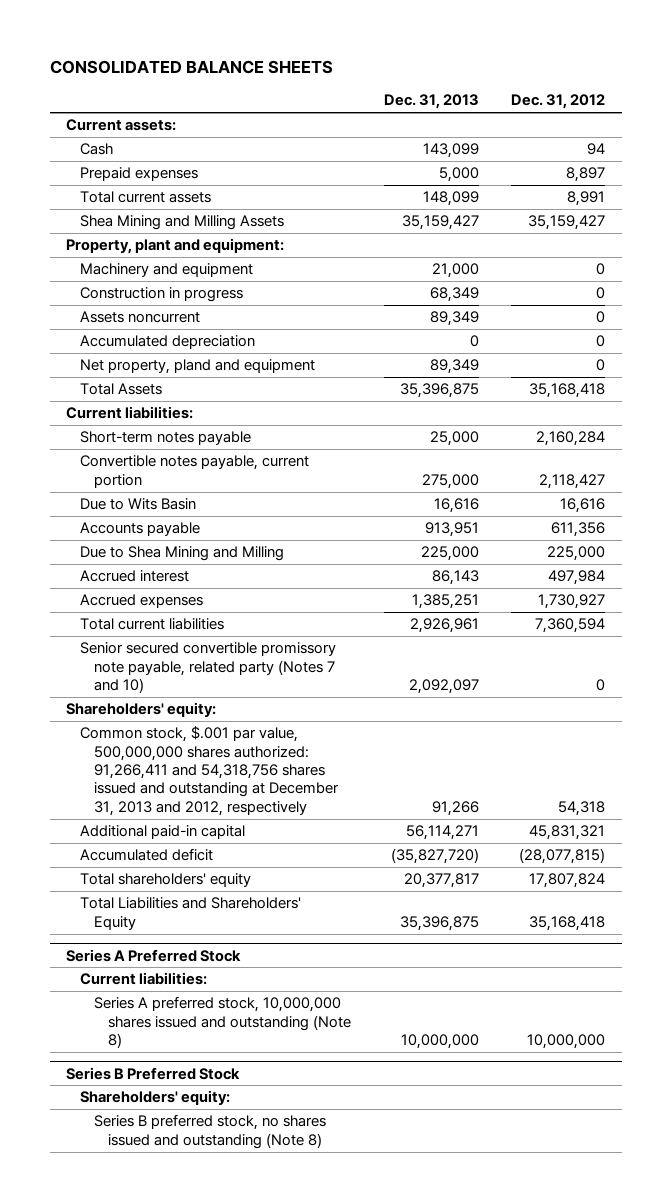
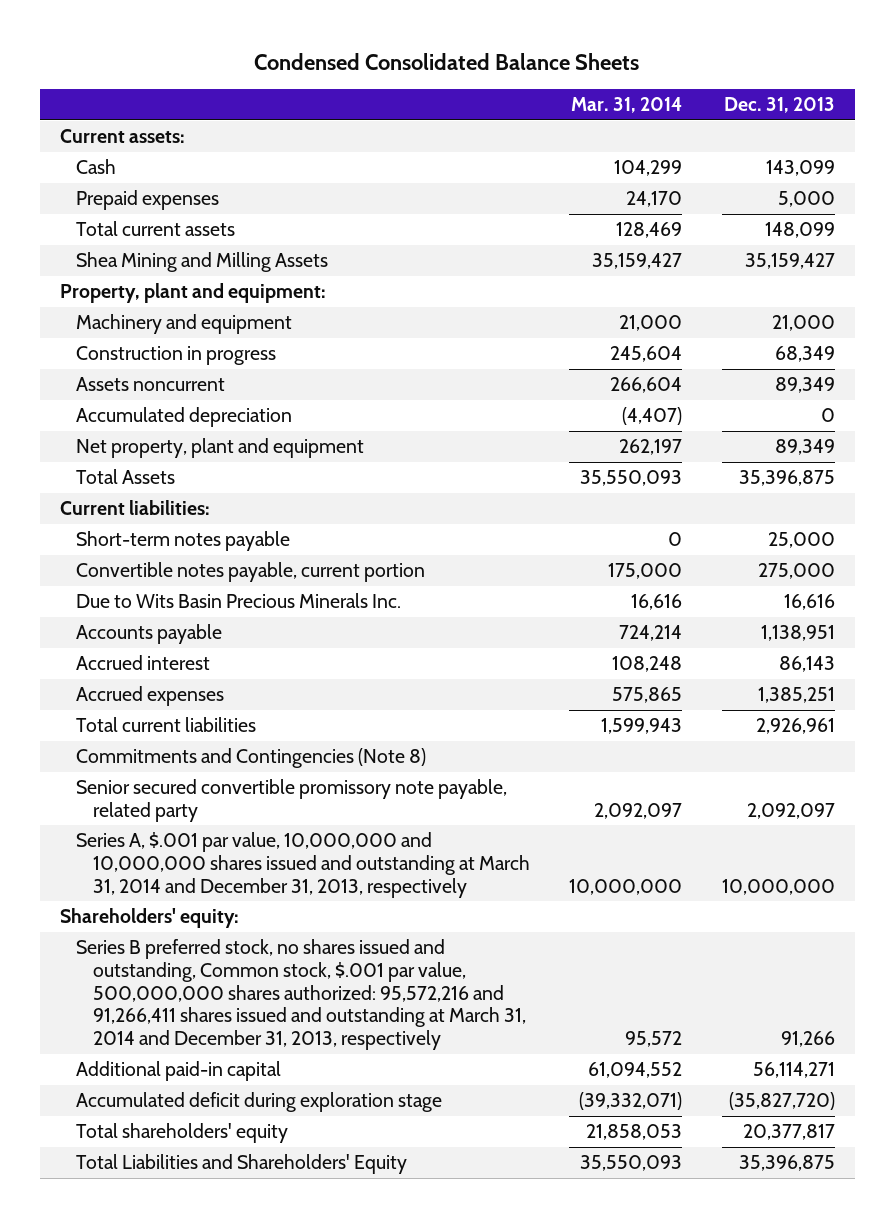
[49,59,333,74] CONSOLIDATED BALANCE SHEETS -> [254,53,640,71] Condensed Consolidated Balance Sheets
[511,94,606,110] Dec. 31, 2012 -> none
none -> [571,97,683,114] Mar. 31, 2014
[80,359,316,375] Net property, pland and equipment -> [76,438,365,459] Net property, plant and equipment
[80,546,285,562] Due to Shea Mining and Milling -> none
[80,498,197,511] Due to Wits Basin -> [76,593,402,609] Due to Wits Basin Precious Minerals Inc.
[424,522,479,538] 913,951 -> [760,625,835,642] 1,138,951
none -> [76,748,427,769] Commitments and Contingencies (Note 8)
[80,642,337,694] Senior secured convertible promissory note payable, related party (Notes 7 and 10) -> [76,779,508,822] Senior secured convertible promissory note payable, related party
none -> [76,832,530,898] Series A, $.001 par value, 10,000,000 and 10,000,000 shares issued and outstanding at March 31, 2014 and December 31, 2013, respectively
[80,726,340,816] Common stock, $.001 par value, 500,000,000 shares authorized: 91,266,411 and 54,318,756 shares issued and outstanding at December 31, 2013 and 2012, respectively -> [76,939,526,1051] Series B preferred stock, no shares issued and outstanding, Common stock, $.001 par value, 500,000,000 shares authorized: 95,572,216 and 91,266,411 shares issued and outstanding at March 31, 2014 and December 31, 2013, respectively
[80,848,214,862] Accumulated deficit -> [76,1092,443,1113] Accumulated deficit during exploration stage
[66,948,242,962] Series A Preferred Stock -> none
[80,972,208,986] Current liabilities: -> none
[94,996,351,1049] Series A preferred stock, 10,000,000 shares issued and outstanding (Note 8) -> none
[66,1066,241,1080] Series B Preferred Stock -> none
[80,1090,231,1106] Shareholders' equity: -> none
[94,1114,327,1149] Series B preferred stock, no shares issued and outstanding (Note 8) -> none

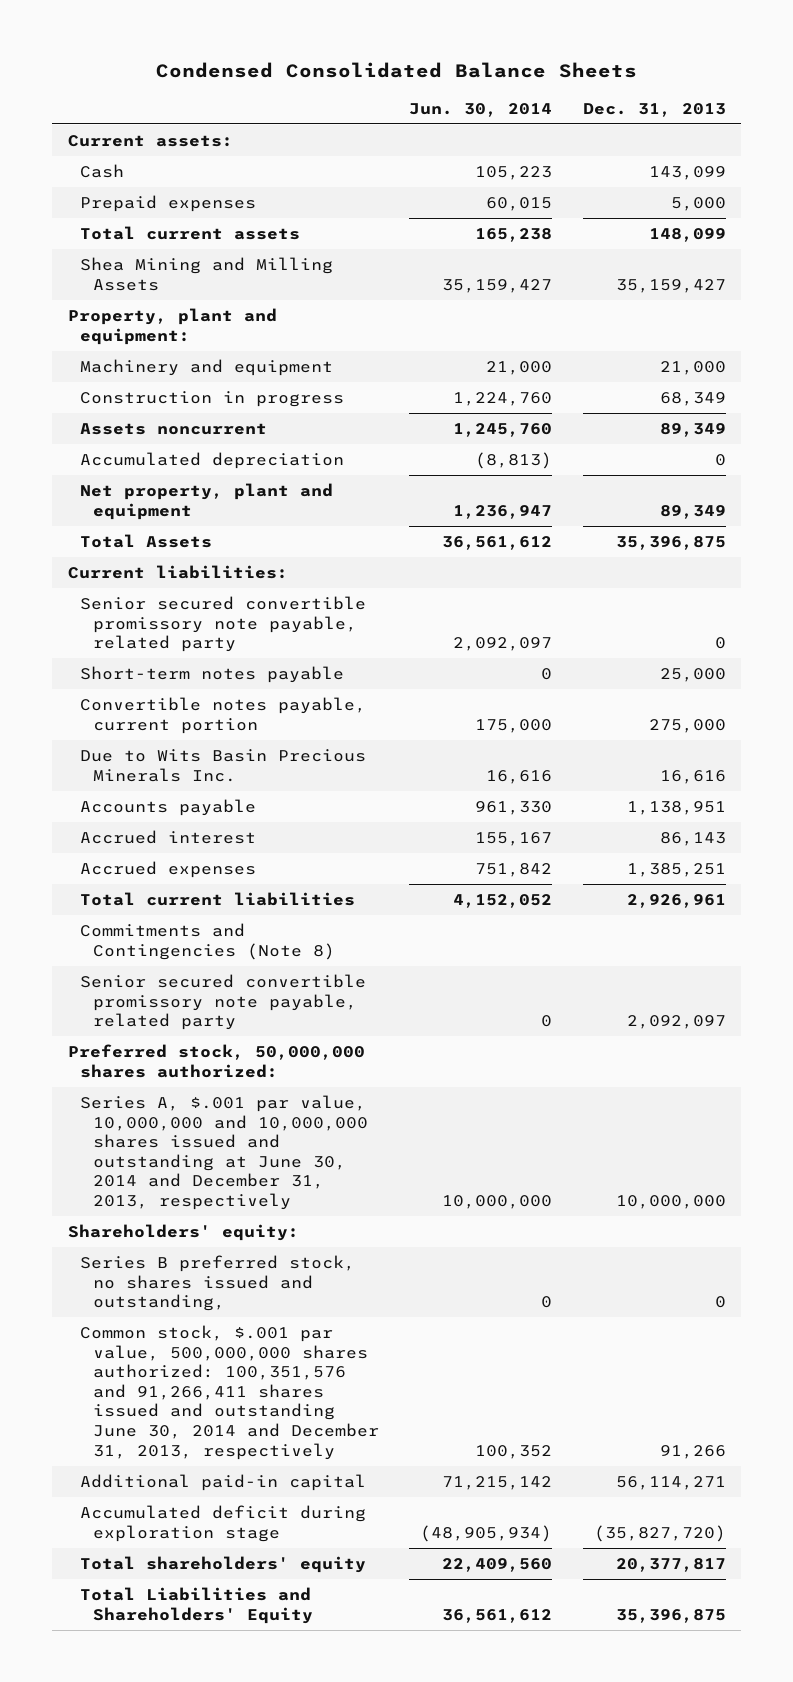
[571,97,683,114] Mar. 31, 2014 -> none
none -> [409,102,553,117] Jun. 30, 2014
none -> [80,596,367,653] Senior secured convertible promissory note payable, related party
none -> [67,1044,365,1078] Preferred stock, 50,000,000 shares authorized:
[76,832,530,898] Series A, $.001 par value, 10,000,000 and 10,000,000 shares issued and outstanding at March 31, 2014 and December 31, 2013, respectively -> [80,1095,368,1210] Series A, $.001 par value, 10,000,000 and 10,000,000 shares issued and outstanding at June 30, 2014 and December 31, 2013, respectively
none -> [80,1255,356,1312] Series B preferred stock, no shares issued and outstanding,
[76,939,526,1051] Series B preferred stock, no shares issued and outstanding, Common stock, $.001 par value, 500,000,000 shares authorized: 95,572,216 and 91,266,411 shares issued and outstanding at March 31, 2014 and December 31, 2013, respectively -> [80,1325,379,1460] Common stock, $.001 par value, 500,000,000 shares authorized: 100,351,576 and 91,266,411 shares issued and outstanding June 30, 2014 and December 31, 2013, respectively

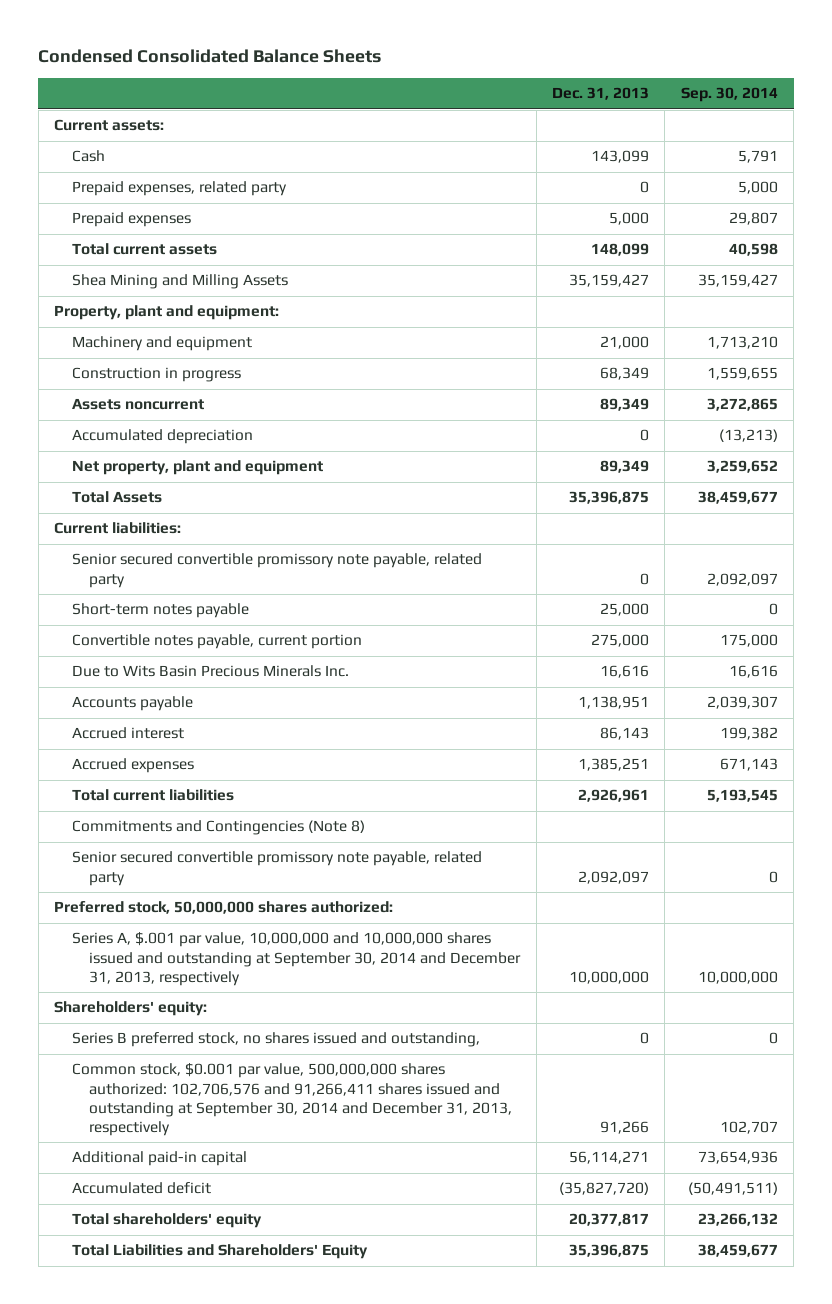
[409,102,553,117] Jun. 30, 2014 -> none
none -> [680,87,778,103] Sep. 30, 2014
none -> [71,181,287,197] Prepaid expenses, related party
[80,1095,368,1210] Series A, $.001 par value, 10,000,000 and 10,000,000 shares issued and outstanding at June 30, 2014 and December 31, 2013, respectively -> [71,932,522,986] Series A, $.001 par value, 10,000,000 and 10,000,000 shares issued and outstanding at September 30, 2014 and December 31, 2013, respectively
[80,1325,379,1460] Common stock, $.001 par value, 500,000,000 shares authorized: 100,351,576 and 91,266,411 shares issued and outstanding June 30, 2014 and December 31, 2013, respectively -> [71,1063,513,1137] Common stock, $0.001 par value, 500,000,000 shares authorized: 102,706,576 and 91,266,411 shares issued and outstanding at September 30, 2014 and December 31, 2013, respectively
[80,1505,367,1542] Accumulated deficit during exploration stage -> [71,1182,211,1195] Accumulated deficit

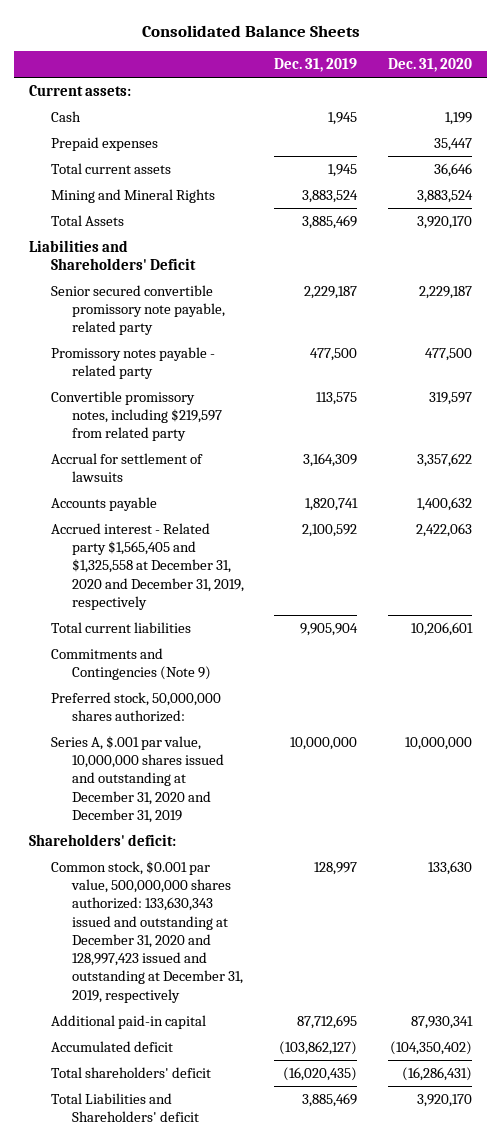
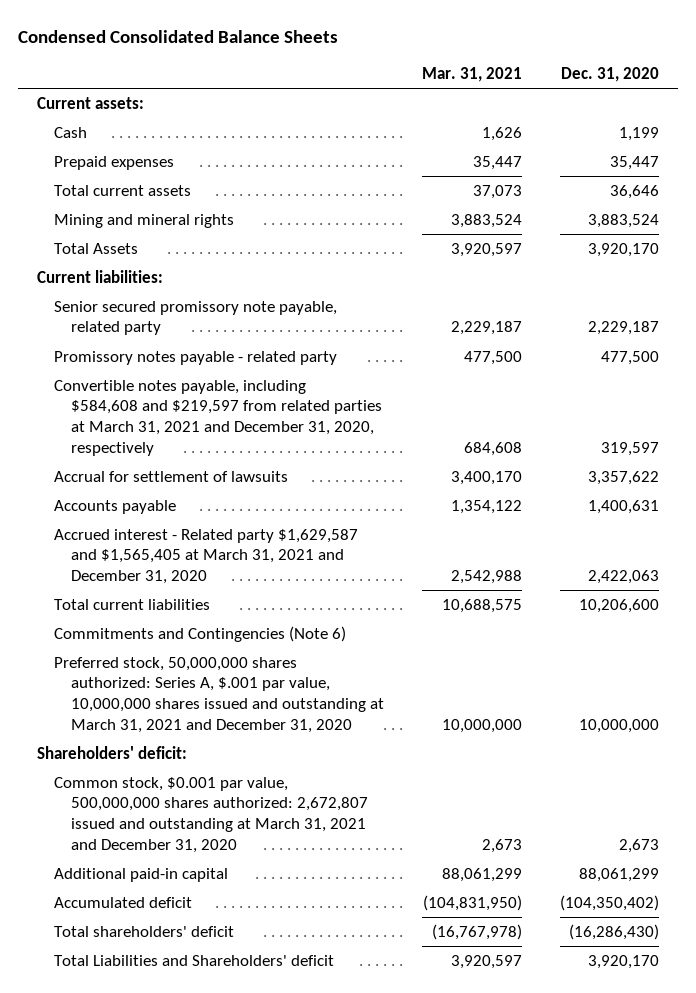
[141,24,360,37] Consolidated Balance Sheets -> [17,30,338,44] Condensed Consolidated Balance Sheets
[274,58,358,73] Dec. 31, 2019 -> none
none -> [422,67,523,83] Mar. 31, 2021
[50,188,215,203] Mining and Mineral Rights -> [54,213,235,228] Mining and mineral rights
[29,239,196,271] Liabilities and Shareholders' Deficit -> none
none -> [36,269,163,283] Current liabilities:
[50,284,225,336] Senior secured convertible promissory note payable, related party -> [54,300,338,336] Senior secured promissory note payable, related party
[50,390,222,442] Convertible promissory notes, including $219,597 from related party -> [54,379,383,457] Convertible notes payable, including $584,608 and $219,597 from related parties at March 31, 2021 and December 31, 2020, respectively
[50,691,221,723] Preferred stock, 50,000,000 shares authorized: -> none
[416,496,472,511] 1,400,632 -> [587,499,659,514] 1,400,631
[50,522,244,610] Accrued interest - Related party $1,565,405 and $1,325,558 at December 31, 2020 and December 31, 2019, respectively -> [54,528,359,585] Accrued interest - Related party $1,629,587 and $1,565,405 at March 31, 2021 and December 31, 2020
[410,621,473,636] 10,206,601 -> [578,598,659,613] 10,206,600
[50,647,211,681] Commitments and Contingencies (Note 9) -> [54,625,347,642] Commitments and Contingencies (Note 6)
[50,735,224,823] Series A, $.001 par value, 10,000,000 shares issued and outstanding at December 31, 2020 and December 31, 2019 -> [54,656,385,734] Preferred stock, 50,000,000 shares authorized: Series A, $.001 par value, 10,000,000 shares issued and outstanding at March 31, 2021 and December 31, 2020
[50,860,243,1003] Common stock, $0.001 par value, 500,000,000 shares authorized: 133,630,343 issued and outstanding at December 31, 2020 and 128,997,423 issued and outstanding at December 31, 2019, respectively -> [54,776,369,854] Common stock, $0.001 par value, 500,000,000 shares authorized: 2,672,807 issued and outstanding at March 31, 2021 and December 31, 2020
[427,860,472,875] 133,630 -> [618,839,659,854] 2,673
[410,1015,473,1029] 87,930,341 -> [578,867,659,882] 88,061,299
[401,1066,472,1081] (16,286,431) -> [568,923,659,940] (16,286,430)

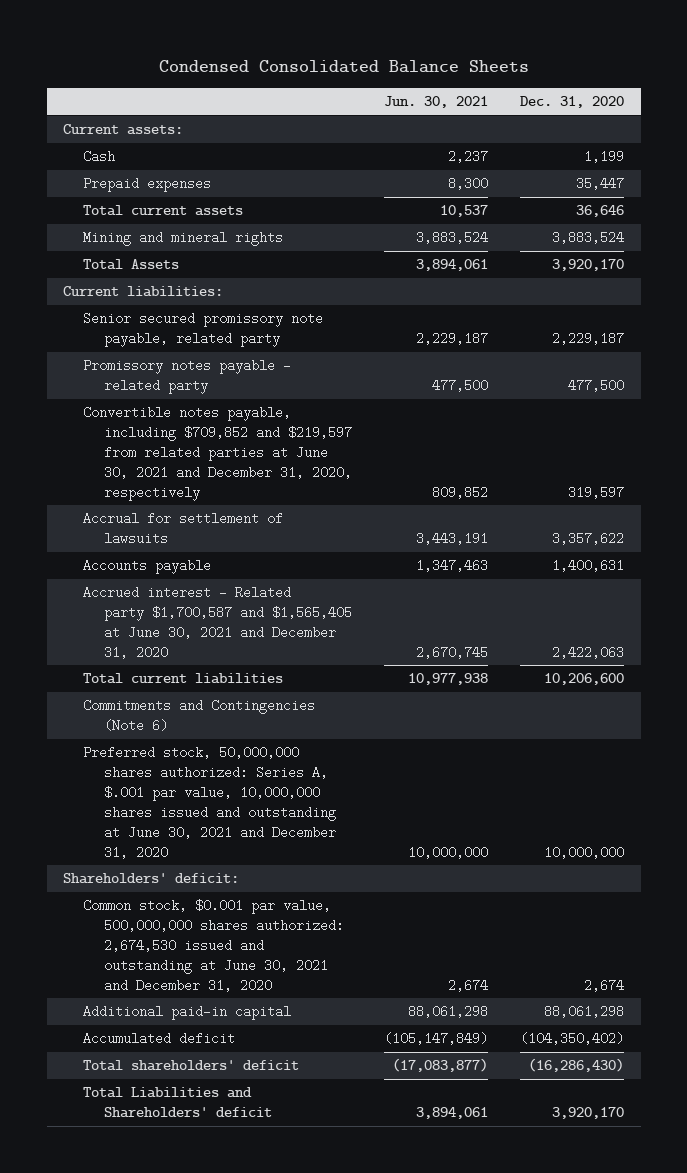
[422,67,523,83] Mar. 31, 2021 -> none
none -> [384,96,489,109] Jun. 30, 2021
[54,379,383,457] Convertible notes payable, including $584,608 and $219,597 from related parties at March 31, 2021 and December 31, 2020, respectively -> [83,406,352,501] Convertible notes payable, including $709,852 and $219,597 from related parties at June 30, 2021 and December 31, 2020, respectively
[54,528,359,585] Accrued interest - Related party $1,629,587 and $1,565,405 at March 31, 2021 and December 31, 2020 -> [83,586,352,659] Accrued interest - Related party $1,700,587 and $1,565,405 at June 30, 2021 and December 31, 2020
[54,656,385,734] Preferred stock, 50,000,000 shares authorized: Series A, $.001 par value, 10,000,000 shares issued and outstanding at March 31, 2021 and December 31, 2020 -> [83,746,336,859] Preferred stock, 50,000,000 shares authorized: Series A, $.001 par value, 10,000,000 shares issued and outstanding at June 30, 2021 and December 31, 2020
[54,776,369,854] Common stock, $0.001 par value, 500,000,000 shares authorized: 2,672,807 issued and outstanding at March 31, 2021 and December 31, 2020 -> [83,899,344,992] Common stock, $0.001 par value, 500,000,000 shares authorized: 2,674,530 issued and outstanding at June 30, 2021 and December 31, 2020
[618,839,659,854] 2,673 -> [584,978,625,992] 2,674
[578,867,659,882] 88,061,299 -> [544,1005,625,1019] 88,061,298

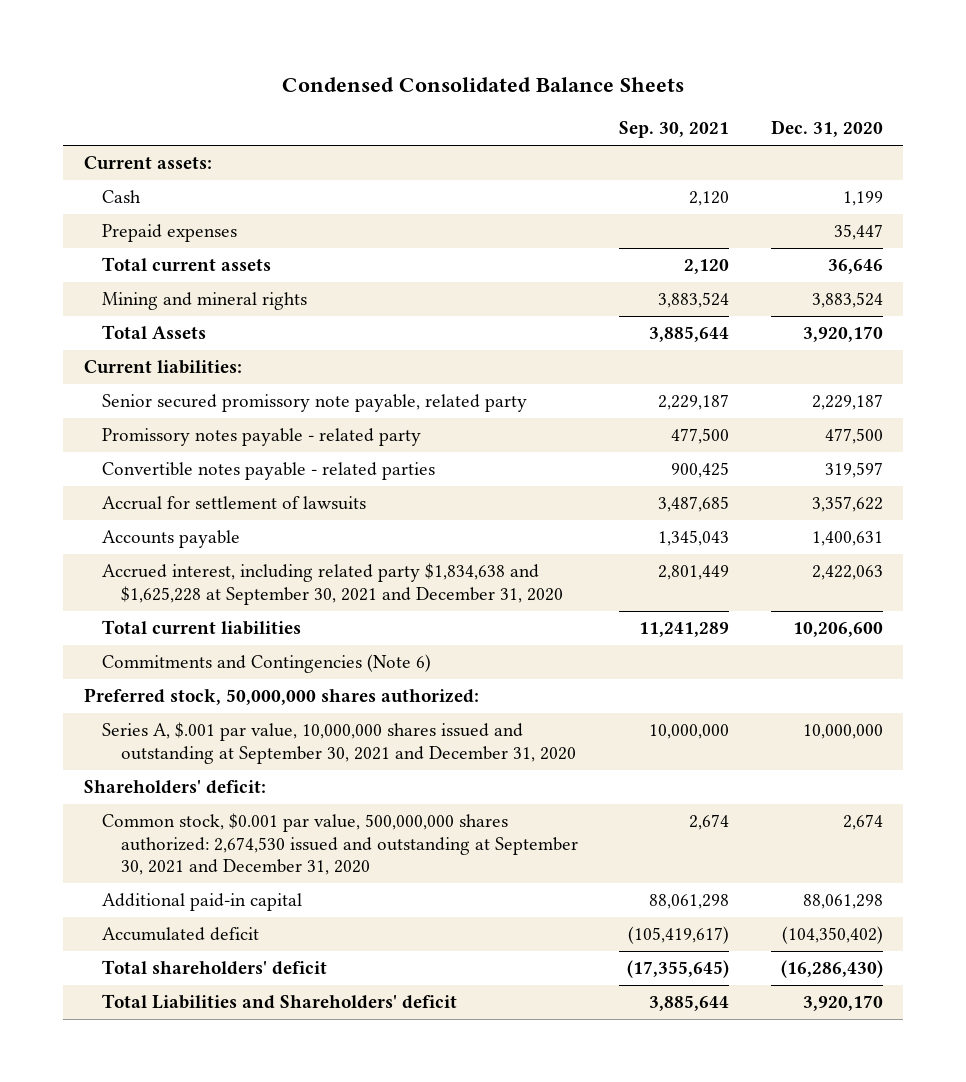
[384,96,489,109] Jun. 30, 2021 -> none
none -> [619,121,730,139] Sep. 30, 2021
[83,406,352,501] Convertible notes payable, including $709,852 and $219,597 from related parties at June 30, 2021 and December 31, 2020, respectively -> [102,462,436,481] Convertible notes payable - related parties
[83,586,352,659] Accrued interest - Related party $1,700,587 and $1,565,405 at June 30, 2021 and December 31, 2020 -> [102,563,564,605] Accrued interest, including related party $1,834,638 and $1,625,228 at September 30, 2021 and December 31, 2020
none -> [83,688,479,706] Preferred stock, 50,000,000 shares authorized:
[83,746,336,859] Preferred stock, 50,000,000 shares authorized: Series A, $.001 par value, 10,000,000 shares issued and outstanding at June 30, 2021 and December 31, 2020 -> [102,722,577,764] Series A, $.001 par value, 10,000,000 shares issued and outstanding at September 30, 2021 and December 31, 2020
[83,899,344,992] Common stock, $0.001 par value, 500,000,000 shares authorized: 2,674,530 issued and outstanding at June 30, 2021 and December 31, 2020 -> [102,813,579,876] Common stock, $0.001 par value, 500,000,000 shares authorized: 2,674,530 issued and outstanding at September 30, 2021 and December 31, 2020

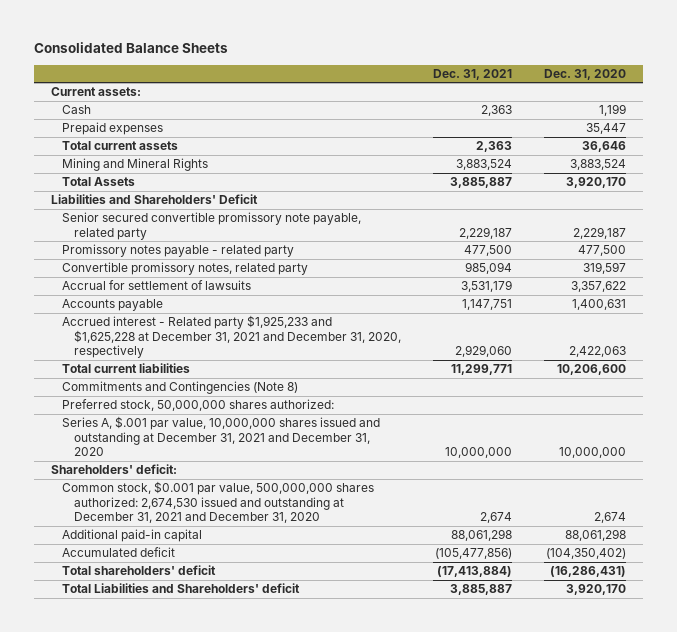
[282,77,685,93] Condensed Consolidated Balance Sheets -> [34,41,229,53] Consolidated Balance Sheets
[619,121,730,139] Sep. 30, 2021 -> none
none -> [432,68,512,80] Dec. 31, 2021
[102,292,308,311] Mining and mineral rights -> [62,158,209,172] Mining and Mineral Rights
[83,360,242,375] Current liabilities: -> none
none -> [50,194,258,205] Liabilities and Shareholders' Deficit
[102,394,528,413] Senior secured promissory note payable, related party -> [62,212,362,240] Senior secured convertible promissory note payable, related party
[102,462,436,481] Convertible notes payable - related parties -> [62,262,309,276] Convertible promissory notes, related party
[102,563,564,605] Accrued interest, including related party $1,834,638 and $1,625,228 at September 30, 2021 and December 31, 2020 -> [62,315,401,359] Accrued interest - Related party $1,925,233 and $1,625,228 at December 31, 2021 and December 31, 2020, respectively
[102,654,432,674] Commitments and Contingencies (Note 6) -> [62,381,299,395] Commitments and Contingencies (Note 8)
[102,722,577,764] Series A, $.001 par value, 10,000,000 shares issued and outstanding at September 30, 2021 and December 31, 2020 -> [62,416,381,457] Series A, $.001 par value, 10,000,000 shares issued and outstanding at December 31, 2021 and December 31, 2020
[102,813,579,876] Common stock, $0.001 par value, 500,000,000 shares authorized: 2,674,530 issued and outstanding at September 30, 2021 and December 31, 2020 -> [62,481,375,524] Common stock, $0.001 par value, 500,000,000 shares authorized: 2,674,530 issued and outstanding at December 31, 2021 and December 31, 2020
[780,960,883,979] (16,286,430) -> [550,566,627,578] (16,286,431)

